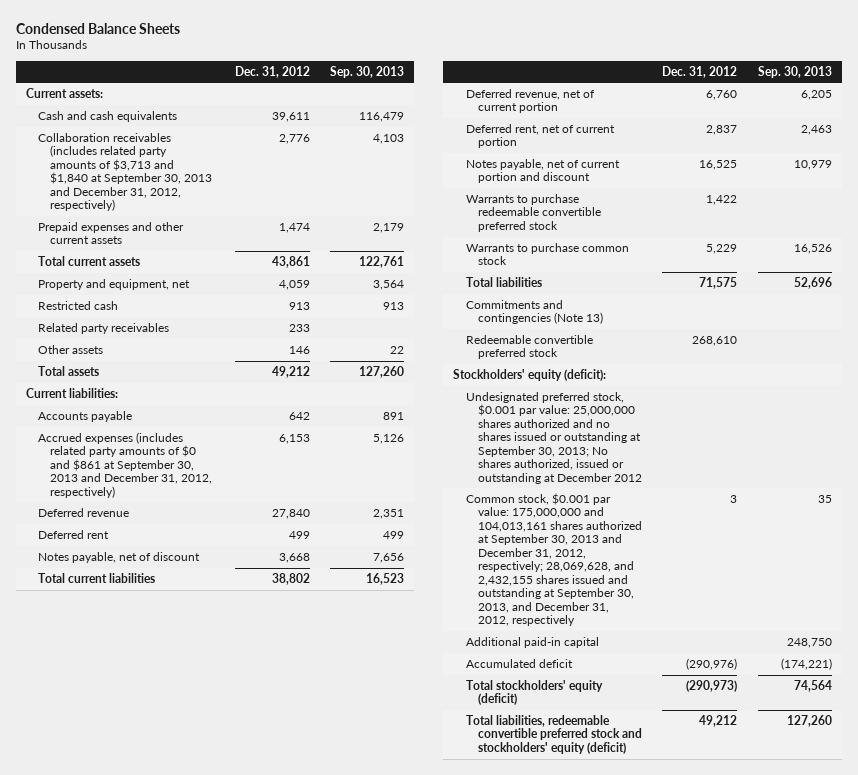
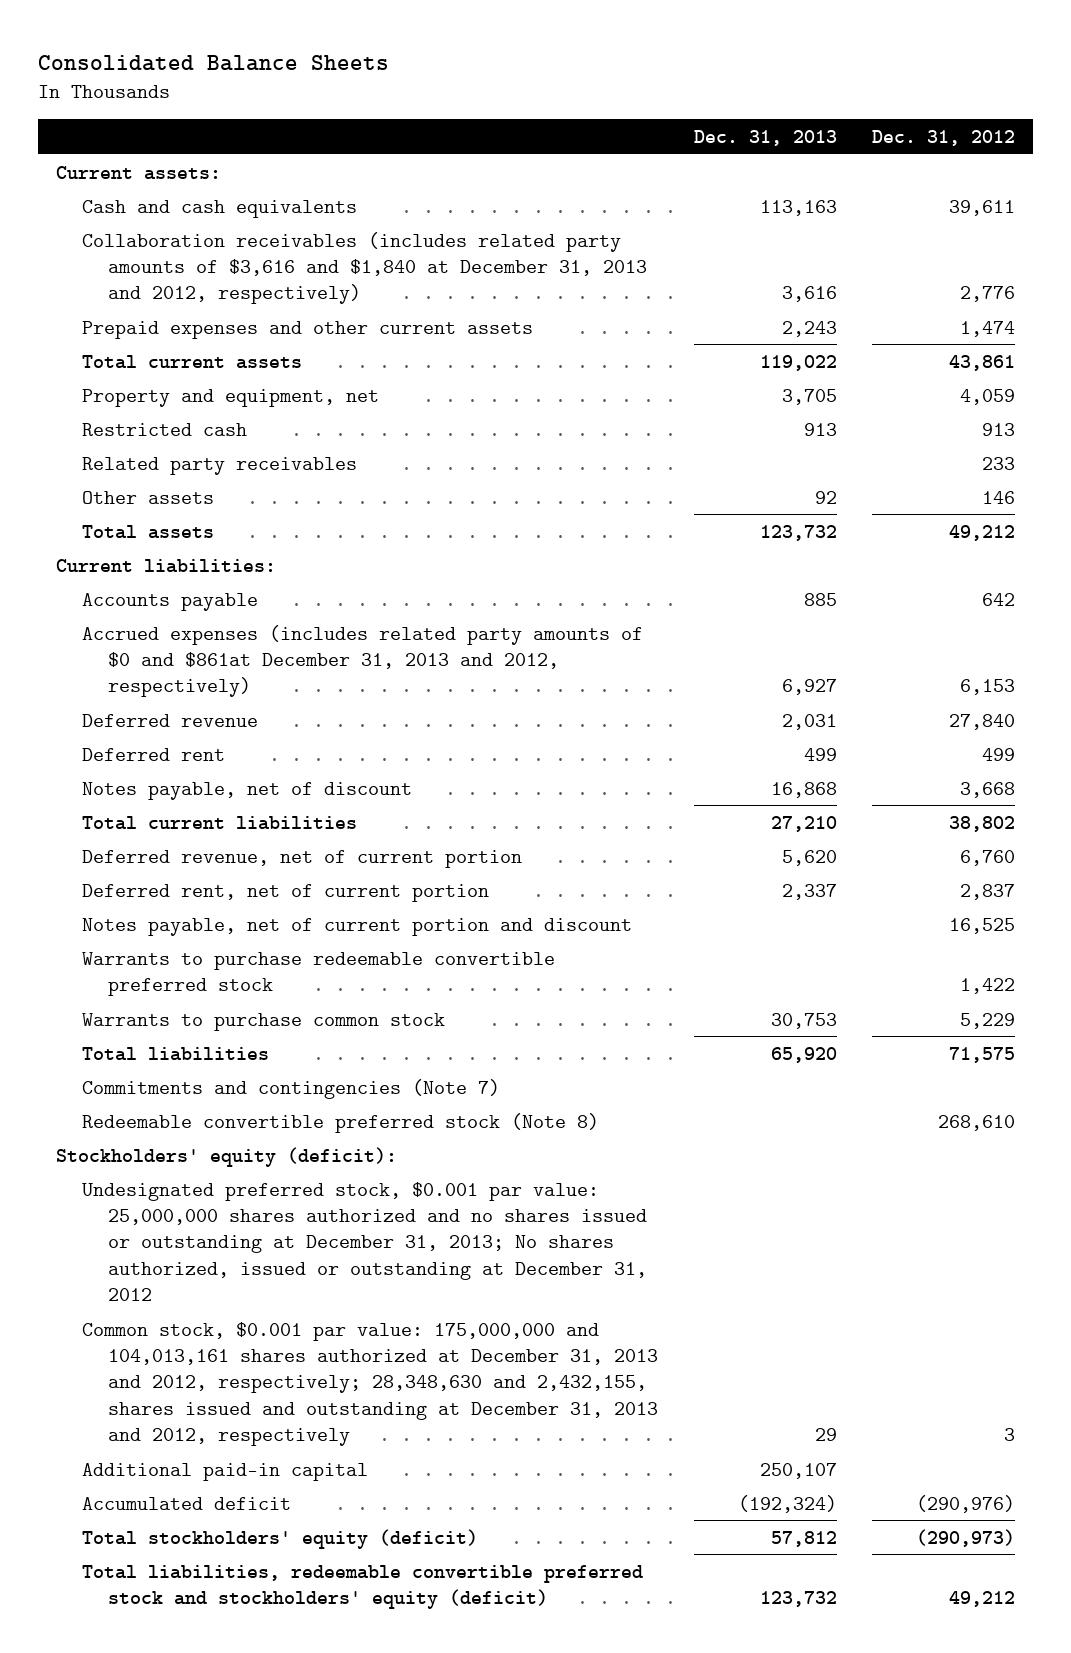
[15,22,180,34] Condensed Balance Sheets -> [37,55,389,72] Consolidated Balance Sheets
[330,65,405,78] Sep. 30, 2013 -> none
none -> [693,129,837,146] Dec. 31, 2013
[38,132,213,212] Collaboration receivables (includes related party amounts of $3,713 and $1,840 at September 30, 2013 and December 31, 2012, respectively) -> [81,231,647,305] Collaboration receivables (includes related party amounts of $3,616 and $1,840 at December 31, 2013 and 2012, respectively)
[38,431,213,498] Accrued expenses (includes related party amounts of $0 and $861 at September 30, 2013 and December 31, 2012, respectively) -> [81,624,643,698] Accrued expenses (includes related party amounts of $0 and $861at December 31, 2013 and 2012, respectively)
[465,299,603,325] Commitments and contingencies (Note 13) -> [81,1078,500,1099] Commitments and contingencies (Note 7)
[465,334,593,360] Redeemable convertible preferred stock -> [81,1112,599,1133] Redeemable convertible preferred stock (Note 8)
[465,391,642,484] Undesignated preferred stock, $0.001 par value: 25,000,000 shares authorized and no shares issued or outstanding at September 30, 2013; No shares authorized, issued or outstanding at December 2012 -> [81,1181,647,1302] Undesignated preferred stock, $0.001 par value: 25,000,000 shares authorized and no shares issued or outstanding at December 31, 2013; No shares authorized, issued or outstanding at December 31, 2012
[465,492,642,627] Common stock, $0.001 par value: 175,000,000 and 104,013,161 shares authorized at September 30, 2013 and December 31, 2012, respectively; 28,069,628, and 2,432,155 shares issued and outstanding at September 30, 2013, and December 31, 2012, respectively -> [81,1321,658,1447] Common stock, $0.001 par value: 175,000,000 and 104,013,161 shares authorized at December 31, 2013 and 2012, respectively; 28,348,630 and 2,432,155, shares issued and outstanding at December 31, 2013 and 2012, respectively

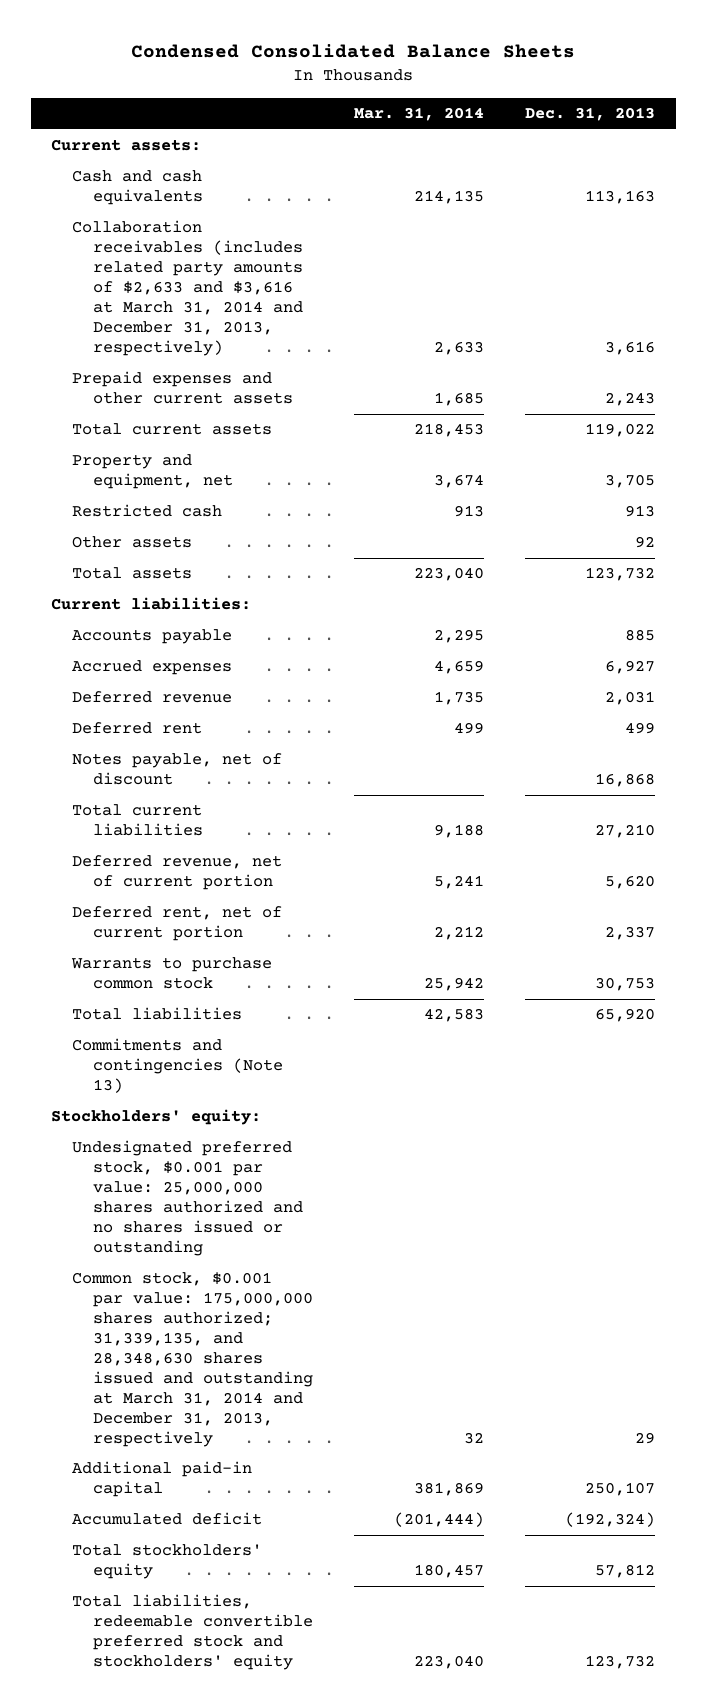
[37,55,389,72] Consolidated Balance Sheets -> [131,44,576,59] Condensed Consolidated Balance Sheets
[872,129,1016,146] Dec. 31, 2012 -> none
none -> [354,107,485,122] Mar. 31, 2014
[81,231,647,305] Collaboration receivables (includes related party amounts of $3,616 and $1,840 at December 31, 2013 and 2012, respectively) -> [72,220,304,357] Collaboration receivables (includes related party amounts of $2,633 and $3,616 at March 31, 2014 and December 31, 2013, respectively)
[81,456,357,475] Related party receivables -> none
[81,624,643,698] Accrued expenses (includes related party amounts of $0 and $861at December 31, 2013 and 2012, respectively) -> [72,660,233,676] Accrued expenses
[81,917,632,936] Notes payable, net of current portion and discount -> none
[81,951,555,997] Warrants to purchase redeemable convertible preferred stock -> none
[81,1112,599,1133] Redeemable convertible preferred stock (Note 8) -> none
[81,1078,500,1099] Commitments and contingencies (Note 7) -> [72,1038,284,1094] Commitments and contingencies (Note 13)
[55,1146,397,1167] Stockholders' equity (deficit): -> [51,1109,262,1126] Stockholders' equity:
[81,1181,647,1302] Undesignated preferred stock, $0.001 par value: 25,000,000 shares authorized and no shares issued or outstanding at December 31, 2013; No shares authorized, issued or outstanding at December 31, 2012 -> [72,1140,304,1257] Undesignated preferred stock, $0.001 par value: 25,000,000 shares authorized and no shares issued or outstanding
[81,1321,658,1447] Common stock, $0.001 par value: 175,000,000 and 104,013,161 shares authorized at December 31, 2013 and 2012, respectively; 28,348,630 and 2,432,155, shares issued and outstanding at December 31, 2013 and 2012, respectively -> [72,1272,314,1447] Common stock, $0.001 par value: 175,000,000 shares authorized; 31,339,135, and 28,348,630 shares issued and outstanding at March 31, 2014 and December 31, 2013, respectively
[81,1528,478,1549] Total stockholders' equity (deficit) -> [72,1544,263,1580] Total stockholders' equity
[81,1564,643,1610] Total liabilities, redeemable convertible preferred stock and stockholders' equity (deficit) -> [72,1594,314,1671] Total liabilities, redeemable convertible preferred stock and stockholders' equity

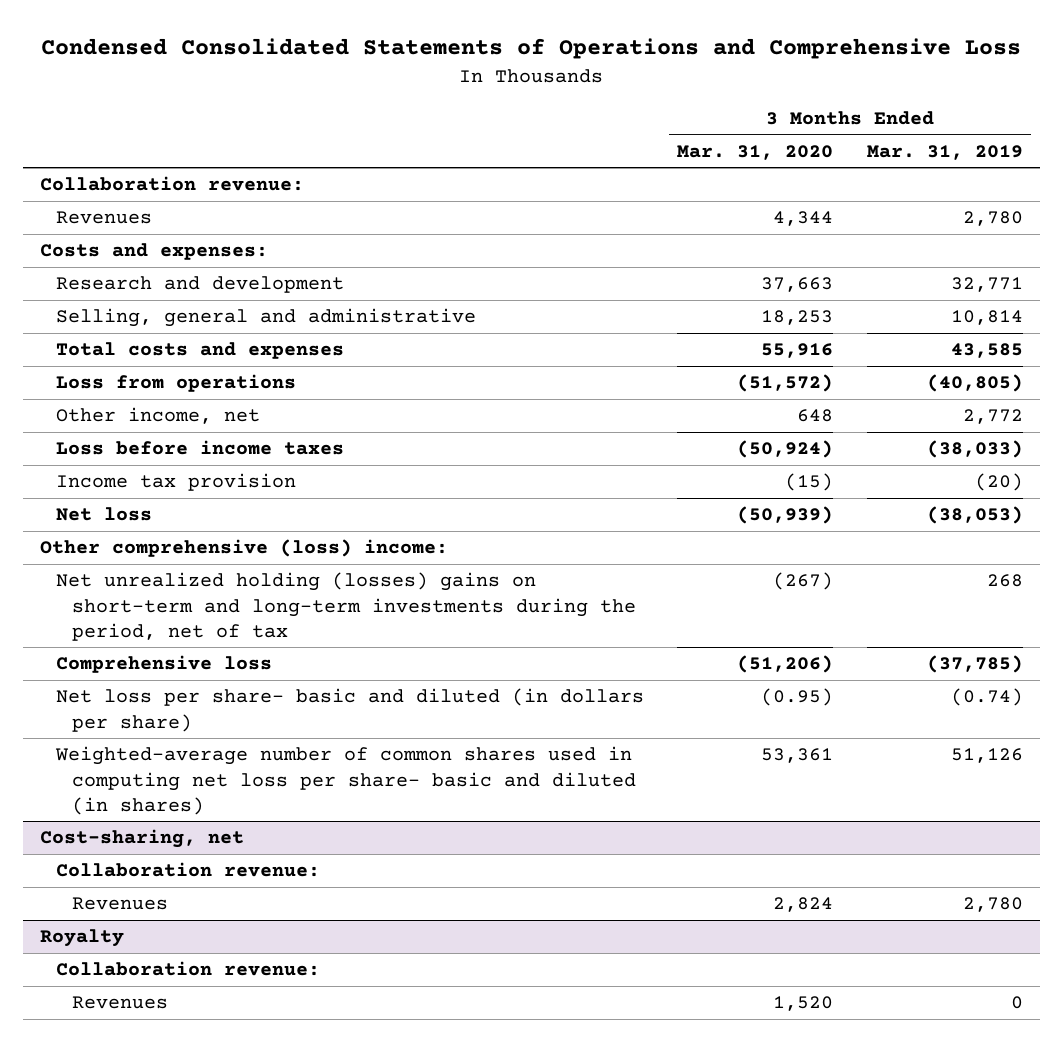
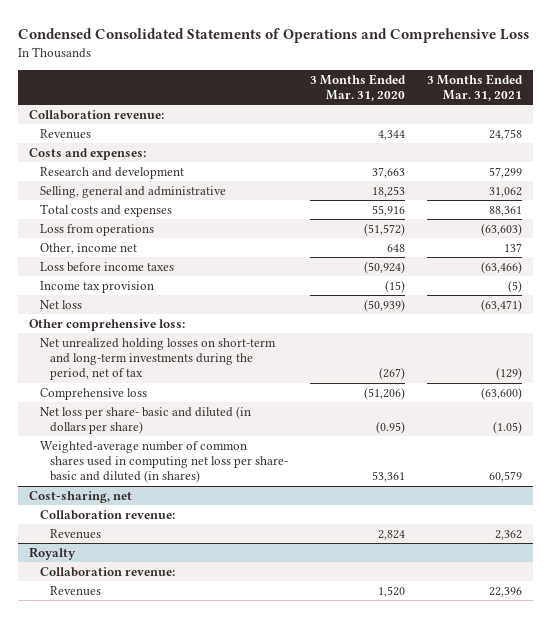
[866,144,1023,160] Mar. 31, 2019 -> none
none -> [427,73,524,102] 3 Months Ended Mar. 31, 2021
[55,407,260,425] Other income, net -> [39,242,137,254] Other, income net
[39,539,448,558] Other comprehensive (loss) income: -> [29,318,186,331] Other comprehensive loss:
[55,572,637,641] Net unrealized holding (losses) gains on short-term and long-term investments during the period, net of tax -> [39,337,276,381] Net unrealized holding losses on short-term and long-term investments during the period, net of tax

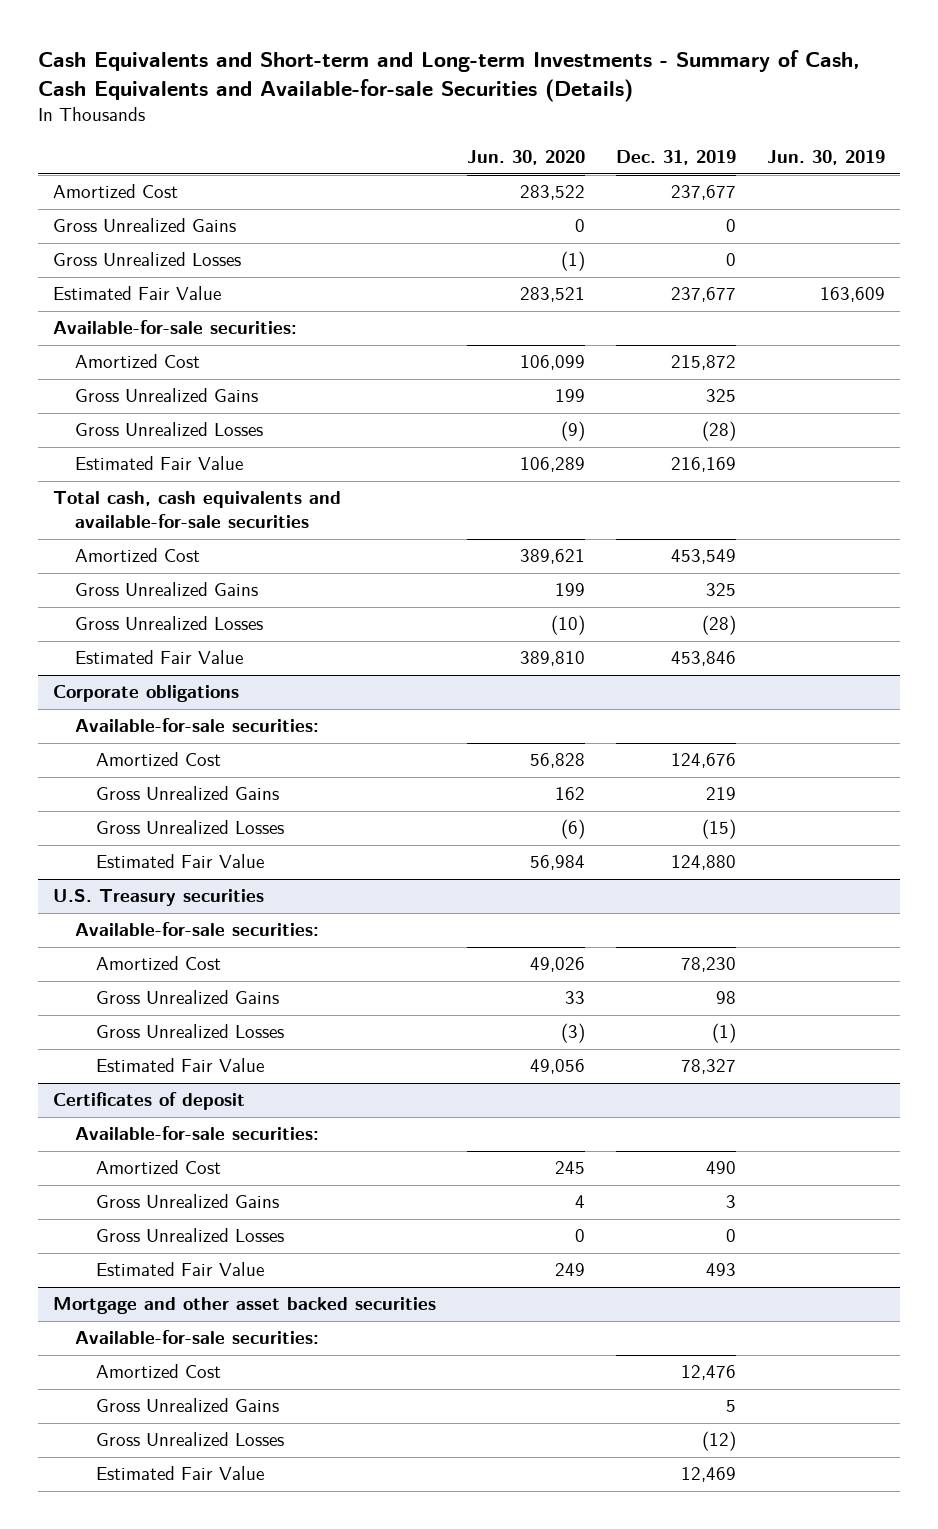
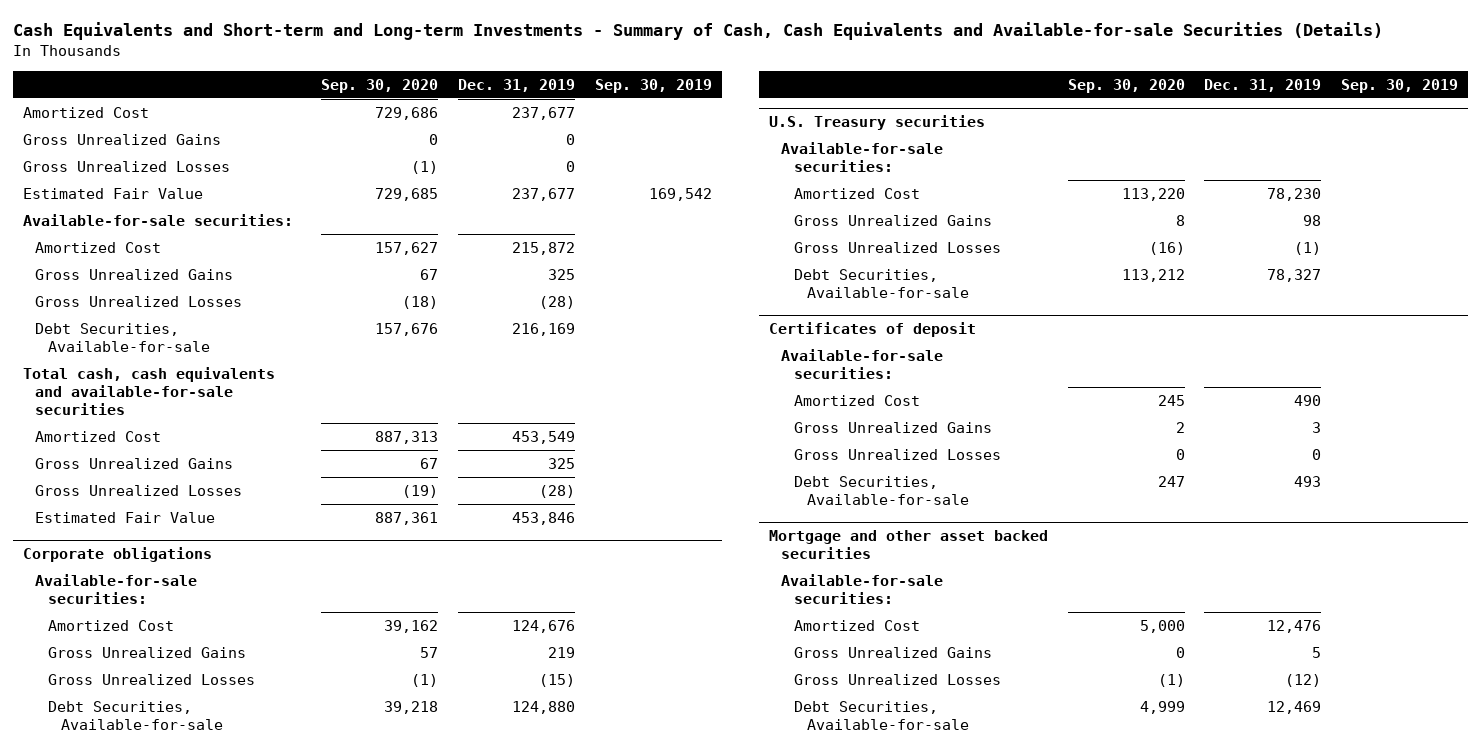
[466,150,585,166] Jun. 30, 2020 -> none
[766,150,885,166] Jun. 30, 2019 -> none
none -> [321,78,439,93] Sep. 30, 2020
none -> [594,78,712,93] Sep. 30, 2019
[74,456,243,471] Estimated Fair Value -> [35,322,211,353] Debt Securities, Available-for-sale
[96,854,265,869] Estimated Fair Value -> [48,700,223,731] Debt Securities, Available-for-sale
[96,1058,265,1073] Estimated Fair Value -> [794,268,969,299] Debt Securities, Available-for-sale
[96,1262,265,1277] Estimated Fair Value -> [794,475,969,506] Debt Securities, Available-for-sale
[96,1466,265,1481] Estimated Fair Value -> [794,700,969,731] Debt Securities, Available-for-sale

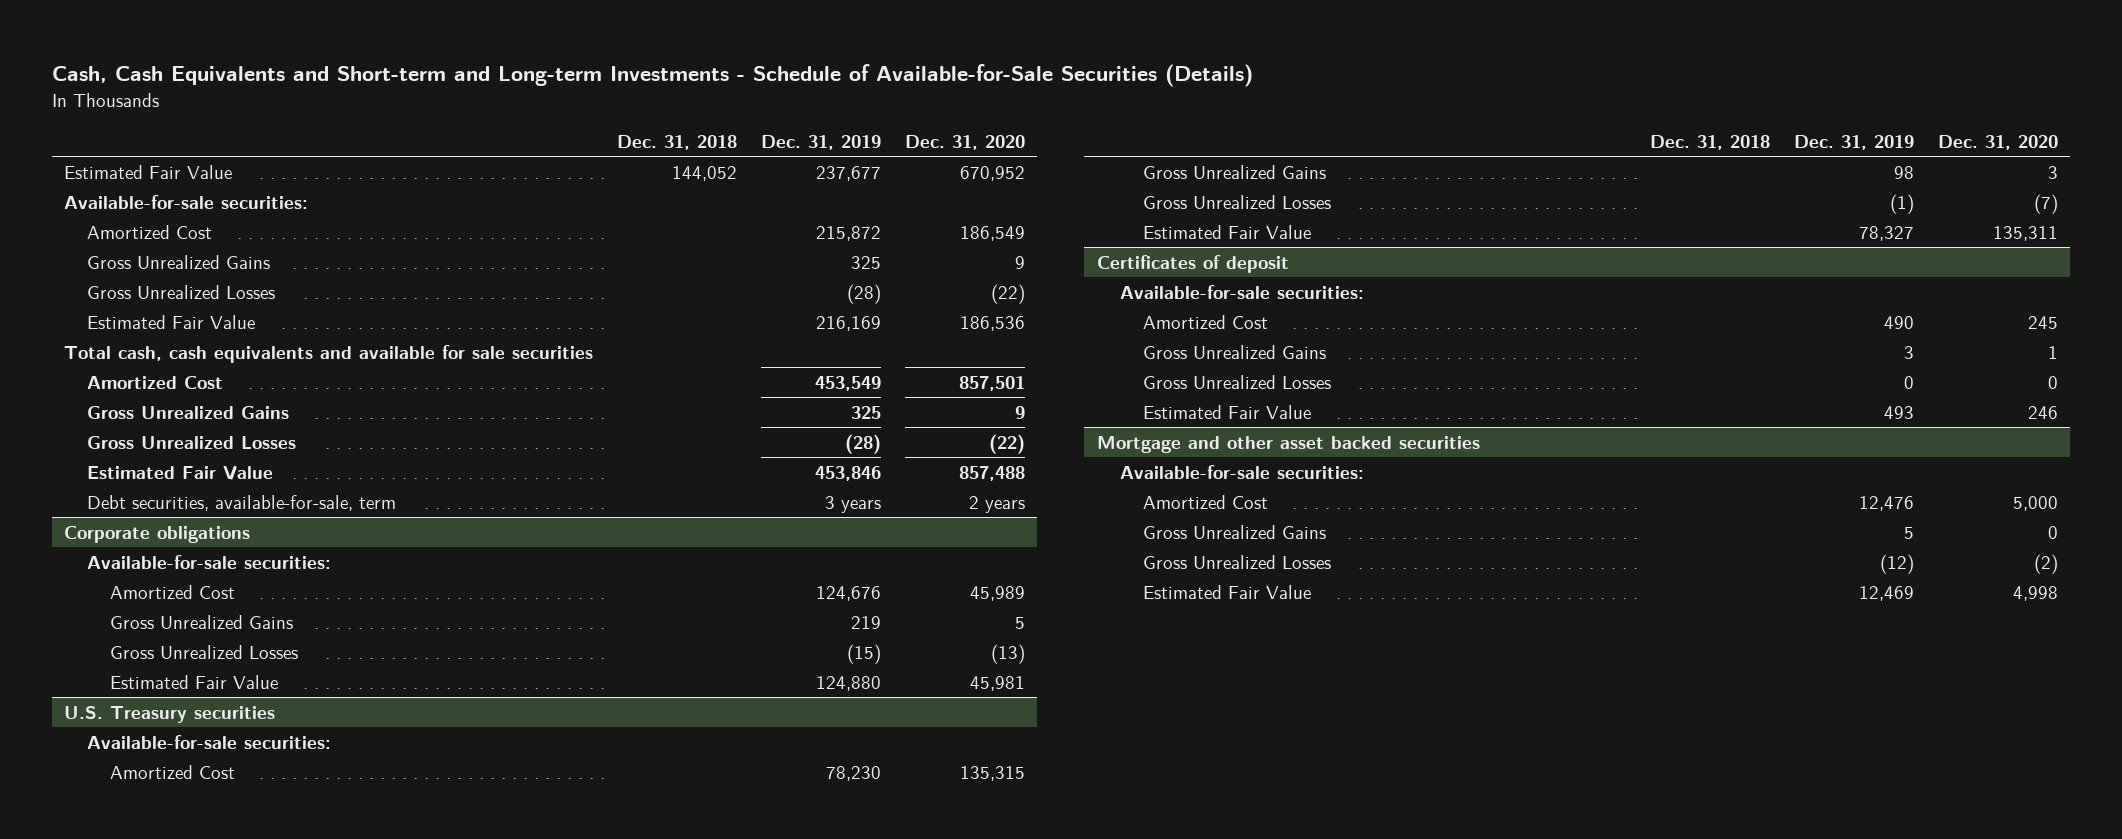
[12,21,1383,40] Cash Equivalents and Short-term and Long-term Investments - Summary of Cash, Cash Equivalents and Available-for-sale Securities (Details) -> [51,64,1253,88] Cash, Cash Equivalents and Short-term and Long-term Investments - Schedule of Available-for-Sale Securities (Details)
[321,78,439,93] Sep. 30, 2020 -> none
[594,78,712,93] Sep. 30, 2019 -> none
none -> [617,134,738,150] Dec. 31, 2018
none -> [905,134,1026,150] Dec. 31, 2020
[22,106,149,118] Amortized Cost -> none
[22,133,221,145] Gross Unrealized Gains -> none
[22,160,230,172] Gross Unrealized Losses -> none
[35,322,211,353] Debt Securities, Available-for-sale -> [86,314,255,329] Estimated Fair Value
[22,366,275,416] Total cash, cash equivalents and available-for-sale securities -> [63,344,593,363] Total cash, cash equivalents and available for sale securities
none -> [86,494,396,511] Debt securities, available-for-sale, term
[48,700,223,731] Debt Securities, Available-for-sale -> [109,674,278,689] Estimated Fair Value
[794,268,969,299] Debt Securities, Available-for-sale -> [1142,224,1311,239] Estimated Fair Value
[794,475,969,506] Debt Securities, Available-for-sale -> [1142,404,1311,419] Estimated Fair Value
[794,700,969,731] Debt Securities, Available-for-sale -> [1142,584,1311,599] Estimated Fair Value

